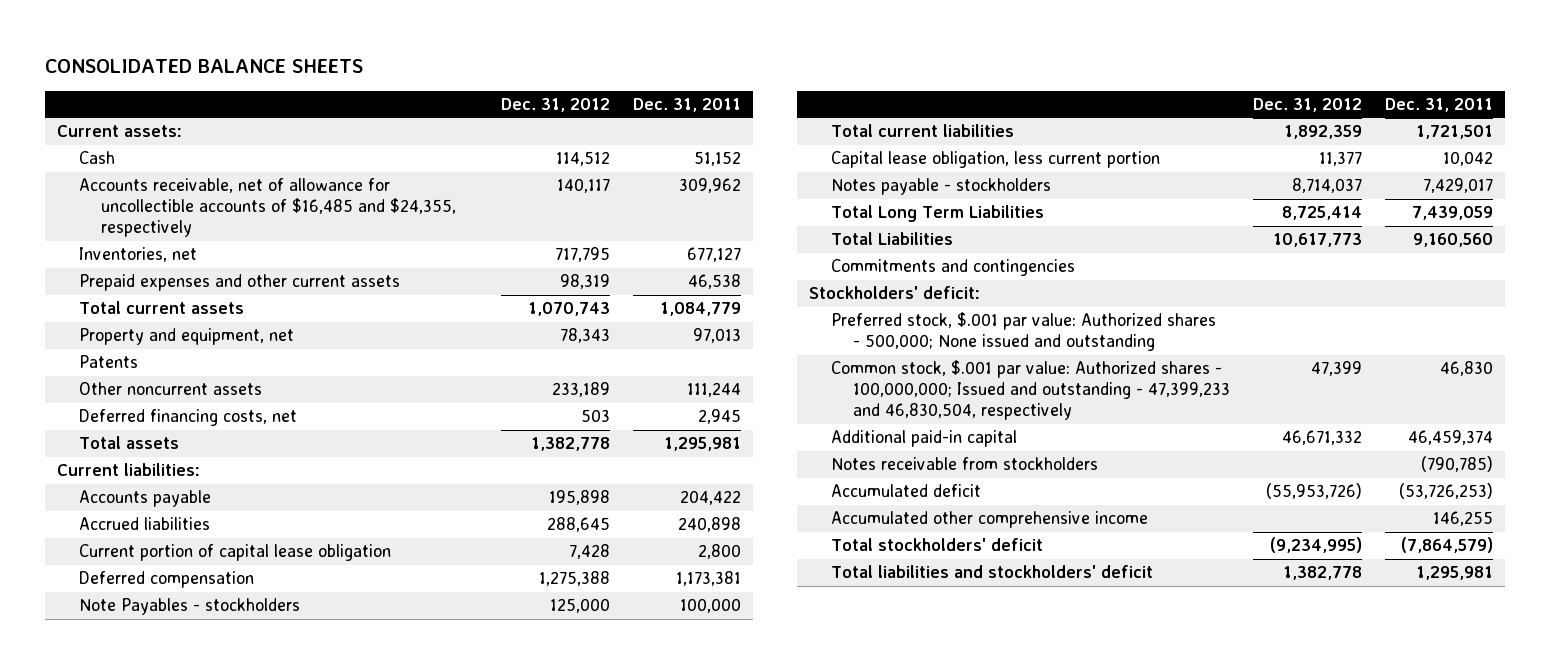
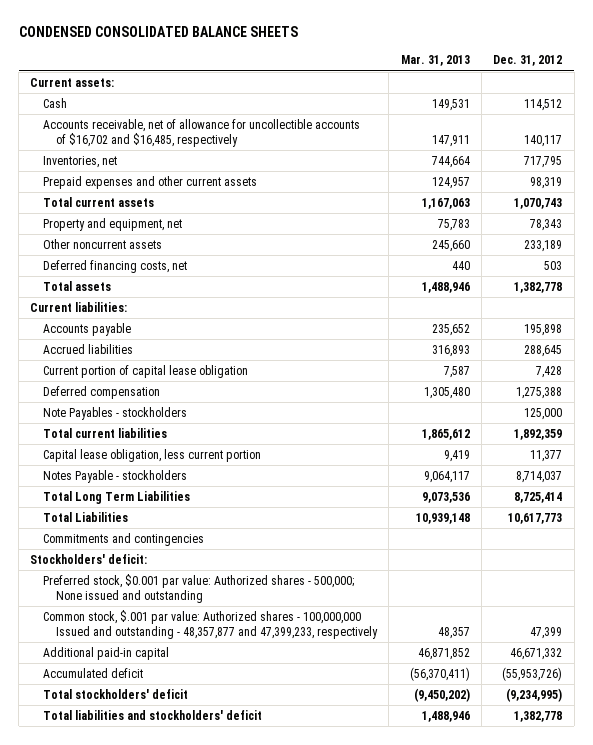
[45,58,364,73] CONSOLIDATED BALANCE SHEETS -> [18,26,298,38] CONDENSED CONSOLIDATED BALANCE SHEETS
[633,98,742,113] Dec. 31, 2011 -> none
none -> [400,55,470,67] Mar. 31, 2013
[78,178,456,238] Accounts receivable, net of allowance for uncollectible accounts of $16,485 and $24,355, respectively -> [43,119,361,147] Accounts receivable, net of allowance for uncollectible accounts of $16,702 and $16,485, respectively
[78,355,138,369] Patents -> none
[830,178,1051,196] Notes payable - stockholders -> [43,470,188,484] Notes Payable - stockholders
[830,312,1216,352] Preferred stock, $.001 par value: Authorized shares - 500,000; None issued and outstanding -> [43,574,355,603] Preferred stock, $0.001 par value: Authorized shares - 500,000; None issued and outstanding
[830,360,1230,421] Common stock, $.001 par value: Authorized shares - 100,000,000; Issued and outstanding - 47,399,233 and 46,830,504, respectively -> [43,610,378,639] Common stock, $.001 par value: Authorized shares - 100,000,000 Issued and outstanding - 48,357,877 and 47,399,233, respectively
[830,457,1098,471] Notes receivable from stockholders -> none
[830,511,1148,529] Accumulated other comprehensive income -> none

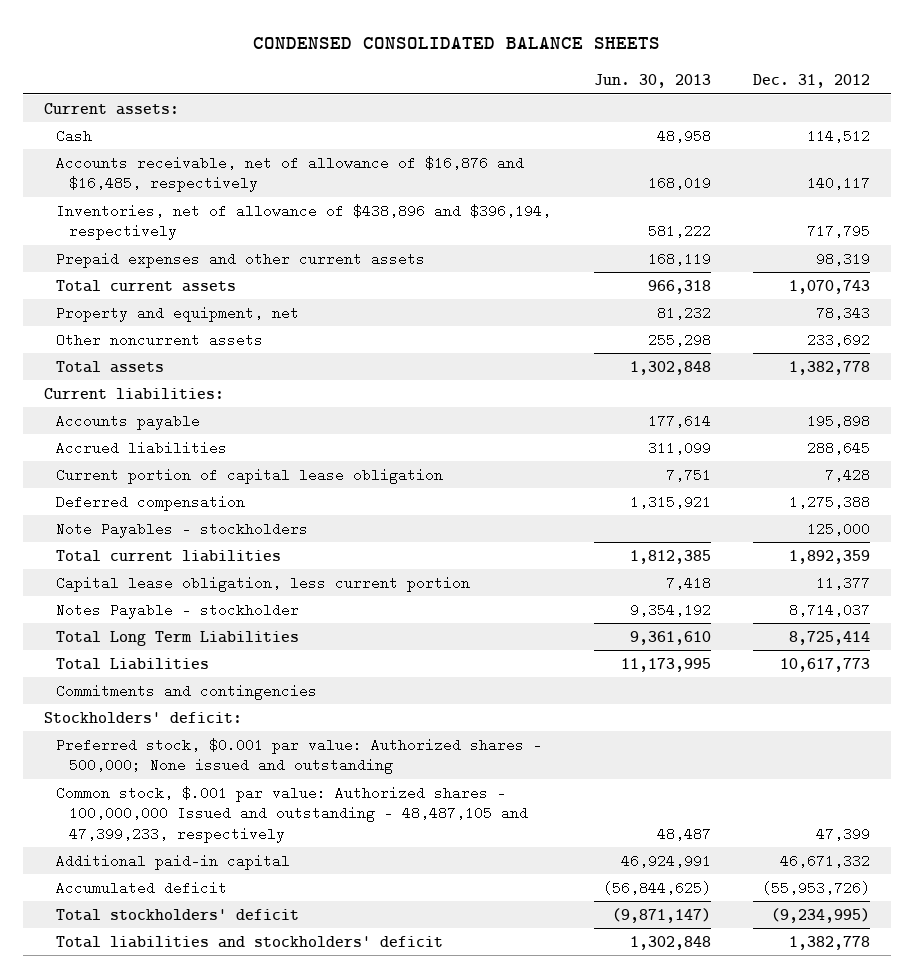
[400,55,470,67] Mar. 31, 2013 -> none
none -> [593,74,711,89] Jun. 30, 2013
[43,119,361,147] Accounts receivable, net of allowance for uncollectible accounts of $16,702 and $16,485, respectively -> [56,155,525,193] Accounts receivable, net of allowance of $16,876 and $16,485, respectively
[43,156,118,169] Inventories, net -> [56,203,552,241] Inventories, net of allowance of $438,896 and $396,194, respectively
[43,260,188,274] Deferred financing costs, net -> none
[524,240,563,253] 233,189 -> [807,332,871,347] 233,692
[43,470,188,484] Notes Payable - stockholders -> [56,602,300,619] Notes Payable - stockholder
[43,610,378,639] Common stock, $.001 par value: Authorized shares - 100,000,000 Issued and outstanding - 48,357,877 and 47,399,233, respectively -> [56,785,528,843] Common stock, $.001 par value: Authorized shares - 100,000,000 Issued and outstanding - 48,487,105 and 47,399,233, respectively

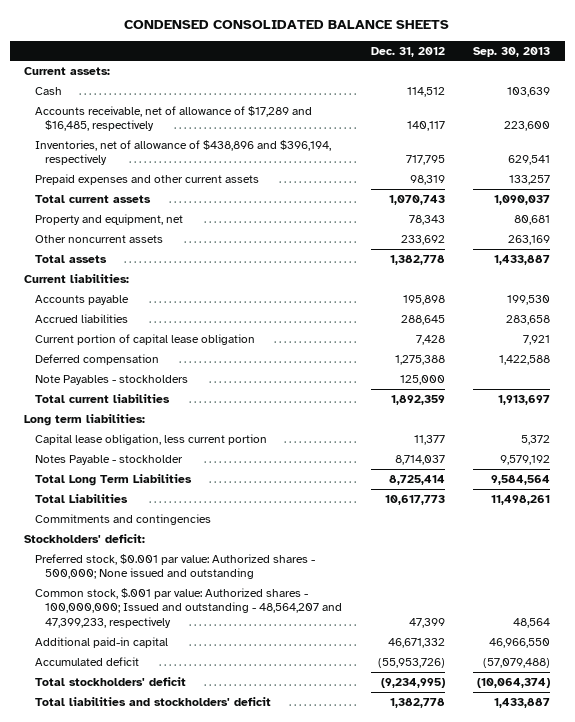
[593,74,711,89] Jun. 30, 2013 -> none
none -> [473,46,551,57] Sep. 30, 2013
[56,155,525,193] Accounts receivable, net of allowance of $16,876 and $16,485, respectively -> [34,106,312,132] Accounts receivable, net of allowance of $17,289 and $16,485, respectively
none -> [24,414,146,427] Long term liabilities:
[56,785,528,843] Common stock, $.001 par value: Authorized shares - 100,000,000 Issued and outstanding - 48,487,105 and 47,399,233, respectively -> [34,588,342,628] Common stock, $.001 par value: Authorized shares - 100,000,000; Issued and outstanding - 48,564,207 and 47,399,233, respectively

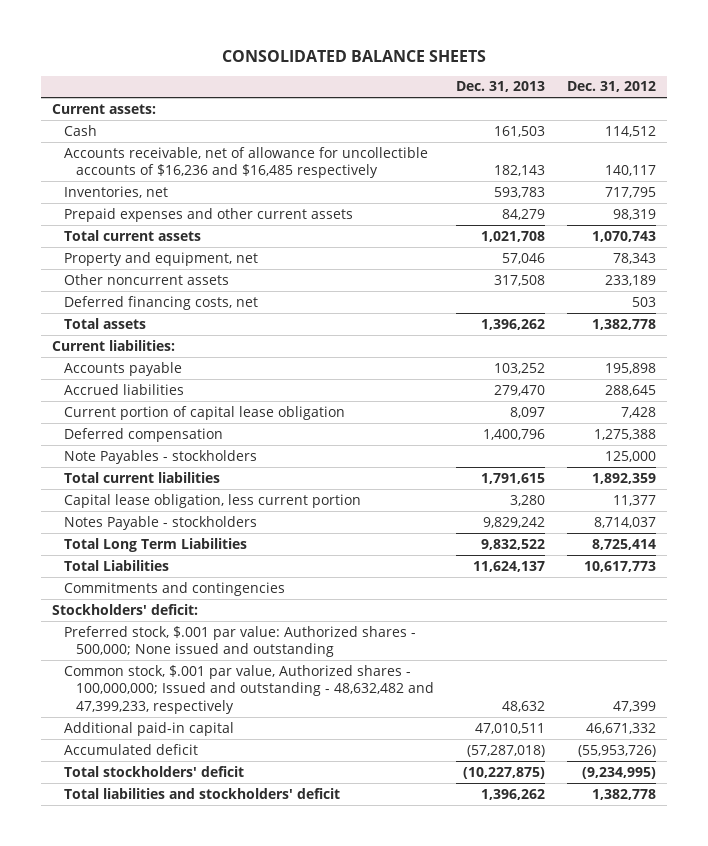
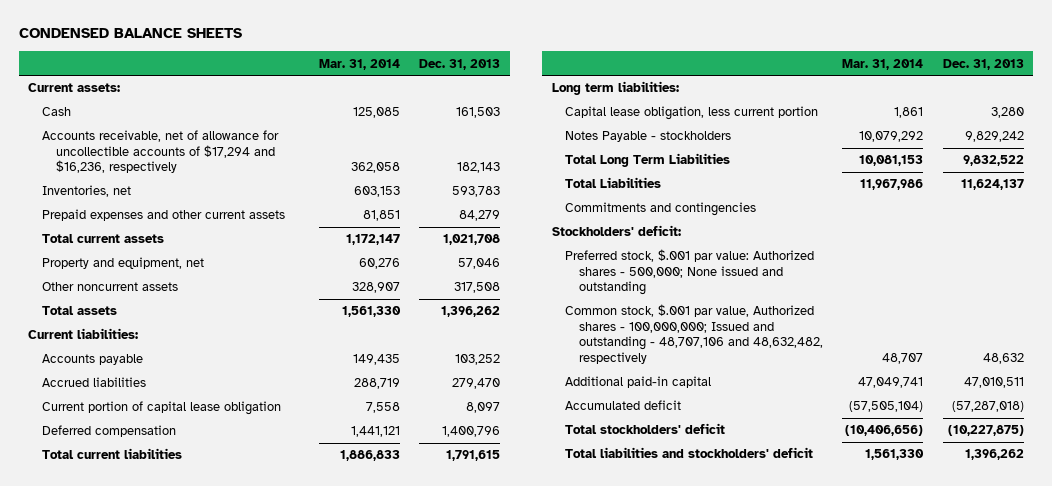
[221,50,486,63] CONSOLIDATED BALANCE SHEETS -> [18,28,242,39] CONDENSED BALANCE SHEETS
[567,81,657,93] Dec. 31, 2012 -> none
none -> [319,58,401,70] Mar. 31, 2014
[63,146,428,179] Accounts receivable, net of allowance for uncollectible accounts of $16,236 and $16,485 respectively -> [42,130,280,174] Accounts receivable, net of allowance for uncollectible accounts of $17,294 and $16,236, respectively
[63,295,258,310] Deferred financing costs, net -> none
[63,449,257,464] Note Payables - stockholders -> none
none -> [551,81,679,96] Long term liabilities:
[63,664,434,714] Common stock, $.001 par value, Authorized shares - 100,000,000; Issued and outstanding - 48,632,482 and 47,399,233, respectively -> [565,304,824,364] Common stock, $.001 par value, Authorized shares - 100,000,000; Issued and outstanding - 48,707,106 and 48,632,482, respectively

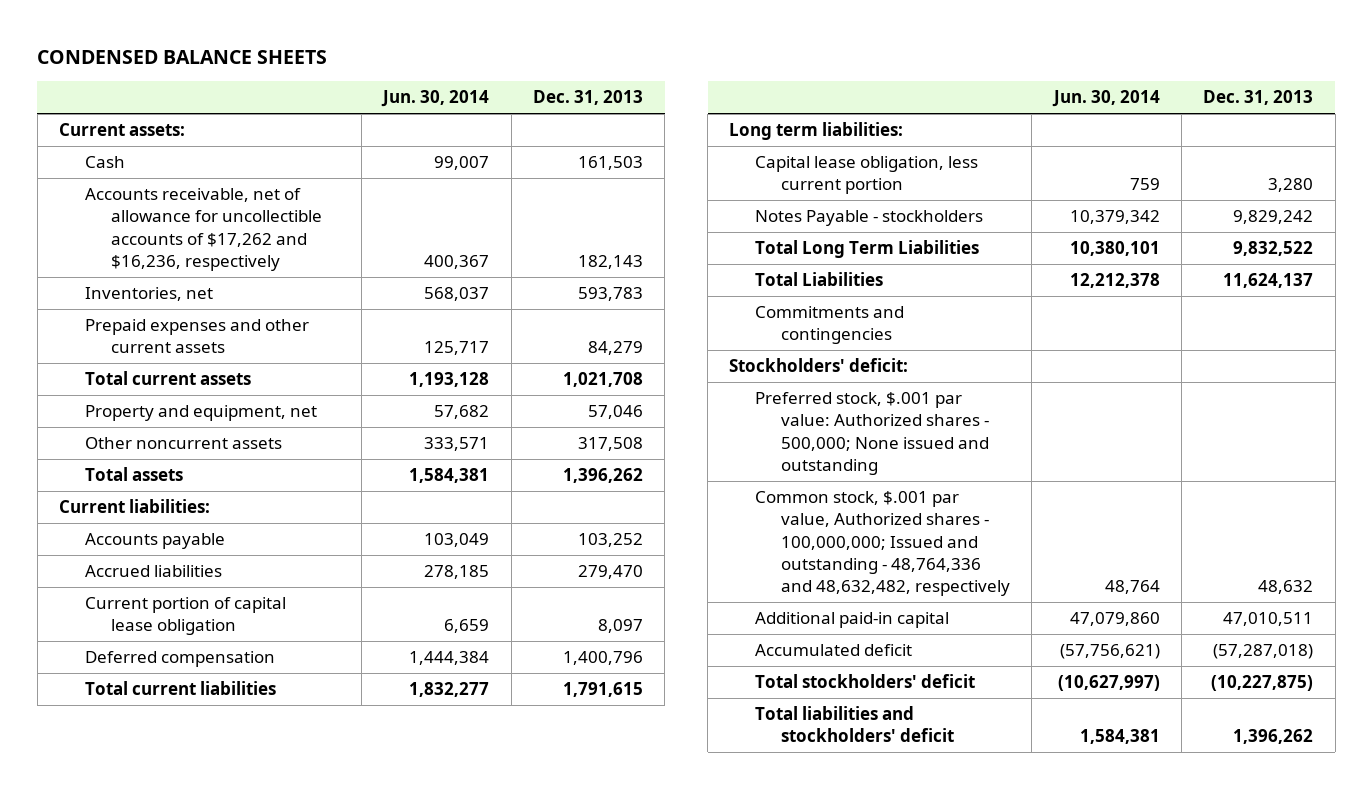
[319,58,401,70] Mar. 31, 2014 -> none
none -> [381,90,490,108] Jun. 30, 2014
[42,130,280,174] Accounts receivable, net of allowance for uncollectible accounts of $17,294 and $16,236, respectively -> [84,188,322,271] Accounts receivable, net of allowance for uncollectible accounts of $17,262 and $16,236, respectively
[565,304,824,364] Common stock, $.001 par value, Authorized shares - 100,000,000; Issued and outstanding - 48,707,106 and 48,632,482, respectively -> [755,491,1011,596] Common stock, $.001 par value, Authorized shares - 100,000,000; Issued and outstanding - 48,764,336 and 48,632,482, respectively

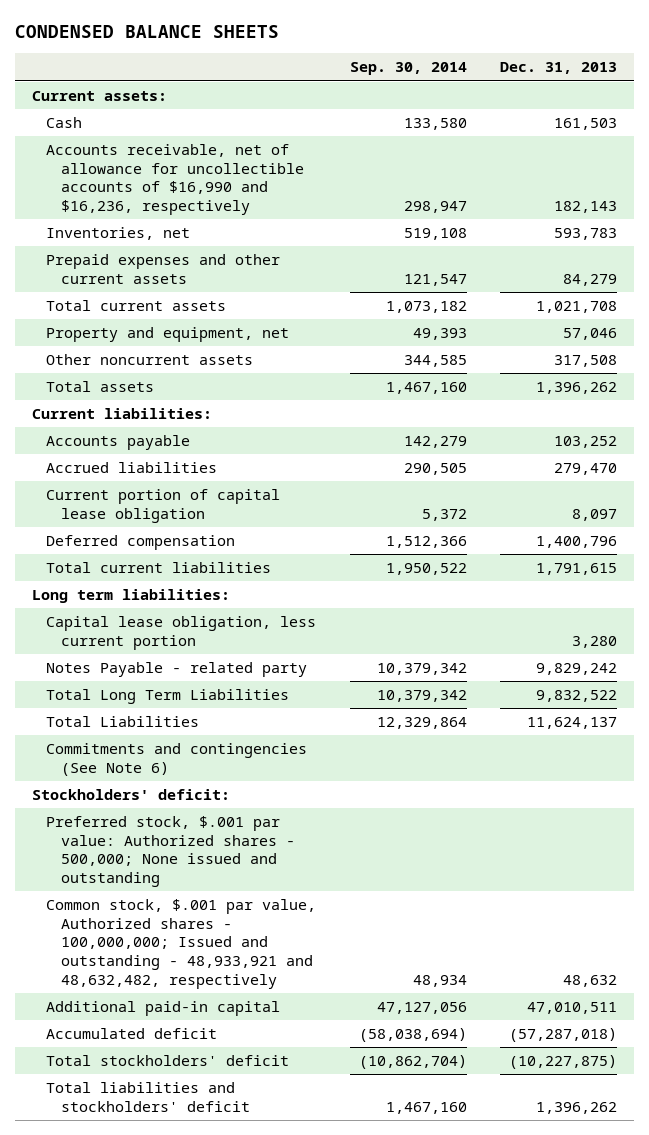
[381,90,490,108] Jun. 30, 2014 -> none
none -> [349,62,467,76] Sep. 30, 2014
[84,188,322,271] Accounts receivable, net of allowance for uncollectible accounts of $17,262 and $16,236, respectively -> [46,144,305,216] Accounts receivable, net of allowance for uncollectible accounts of $16,990 and $16,236, respectively
[755,210,984,227] Notes Payable - stockholders -> [46,662,308,678] Notes Payable - related party
[755,306,905,345] Commitments and contingencies -> [46,743,308,776] Commitments and contingencies (See Note 6)
[755,491,1011,596] Common stock, $.001 par value, Authorized shares - 100,000,000; Issued and outstanding - 48,764,336 and 48,632,482, respectively -> [46,899,317,989] Common stock, $.001 par value, Authorized shares - 100,000,000; Issued and outstanding - 48,933,921 and 48,632,482, respectively

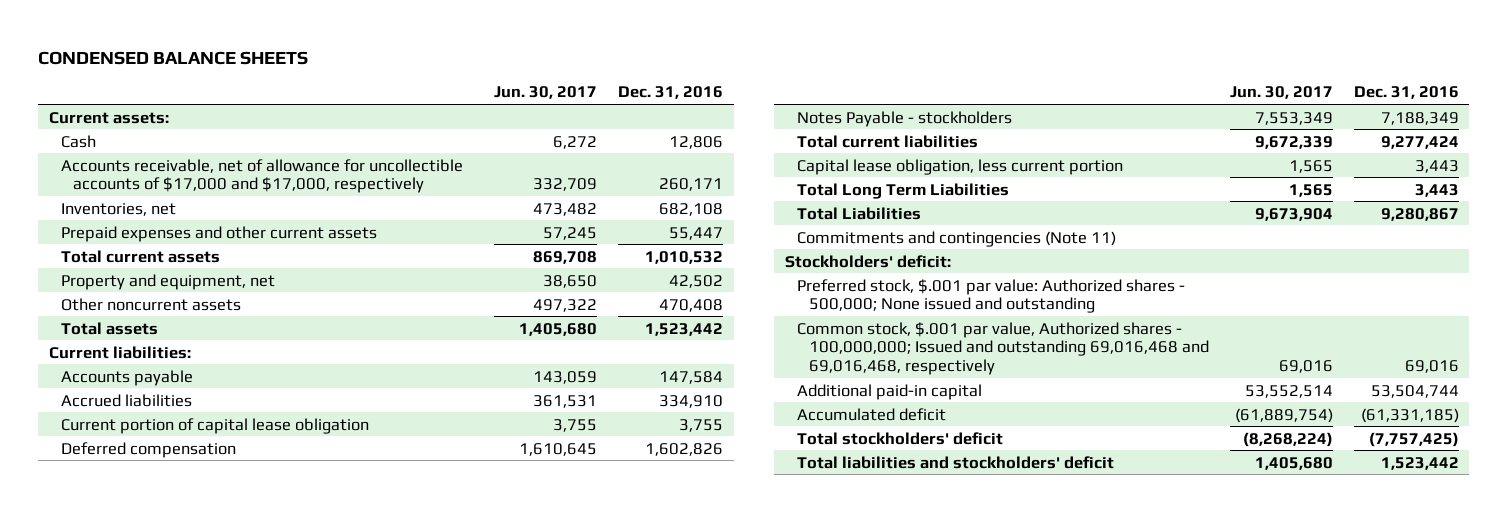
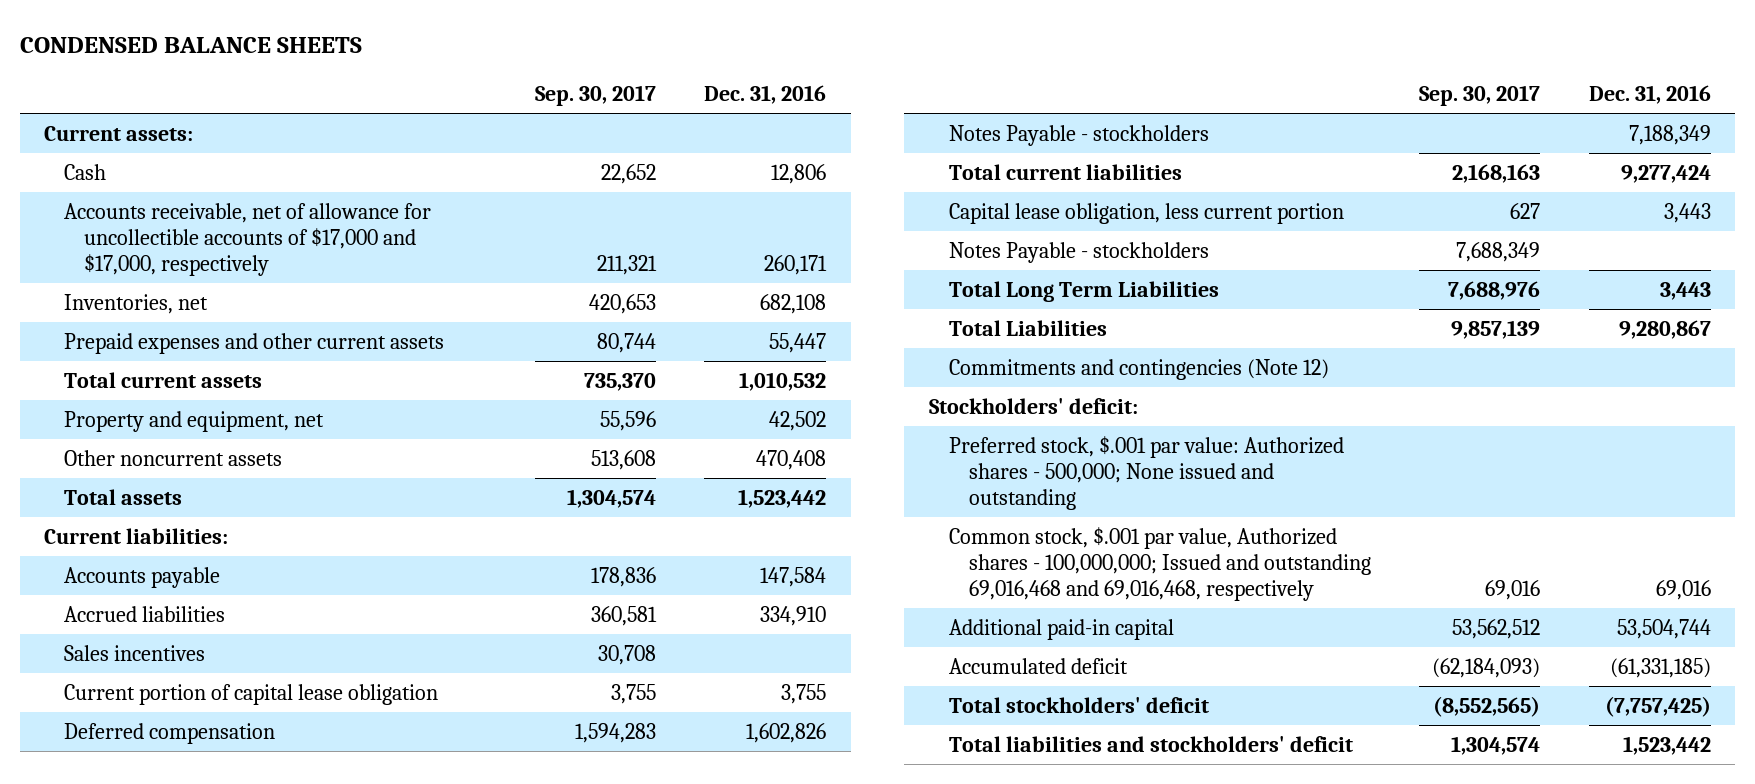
[494,86,598,100] Jun. 30, 2017 -> none
none -> [534,85,656,107] Sep. 30, 2017
none -> [64,644,206,661] Sales incentives
none -> [948,241,1209,263] Notes Payable - stockholders
[796,230,1116,247] Commitments and contingencies (Note 11) -> [948,358,1329,380] Commitments and contingencies (Note 12)

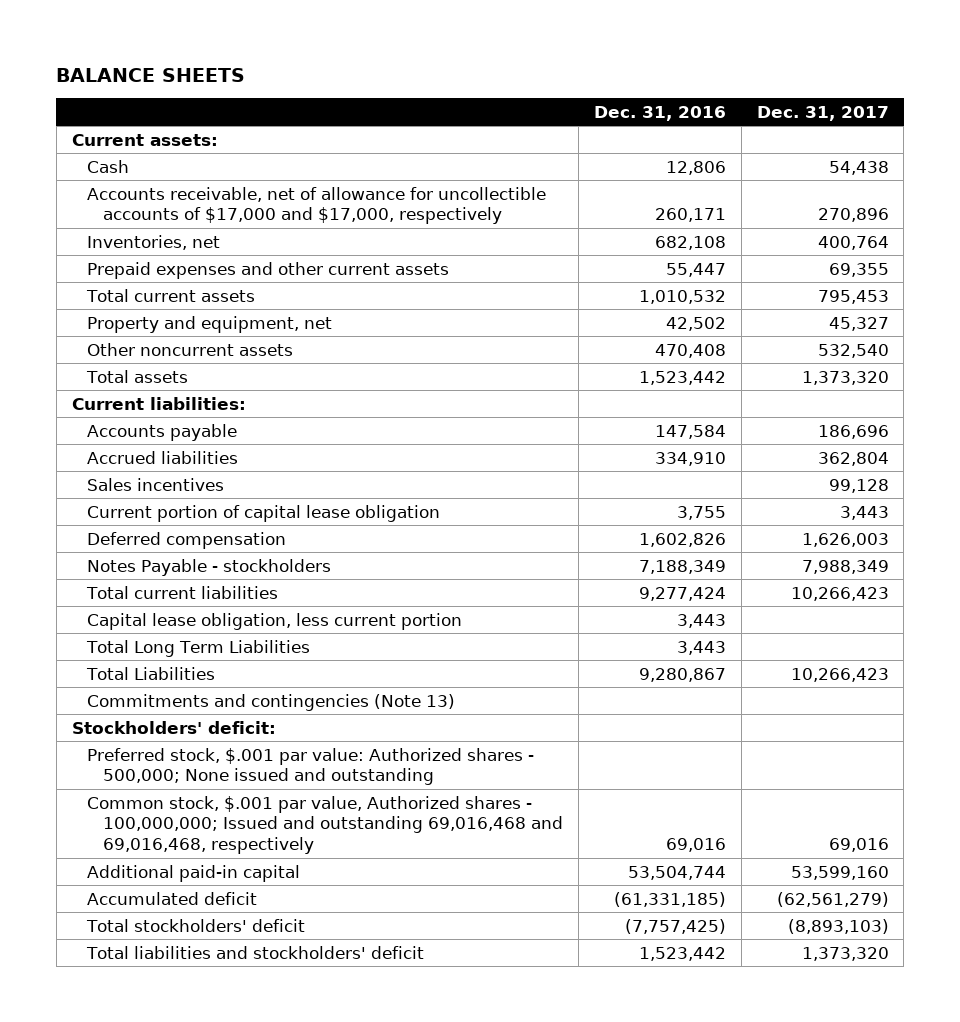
[19,37,362,54] CONDENSED BALANCE SHEETS -> [56,67,246,82] BALANCE SHEETS
[534,85,656,107] Sep. 30, 2017 -> none
none -> [756,105,889,121] Dec. 31, 2017
[948,241,1209,263] Notes Payable - stockholders -> none
[948,358,1329,380] Commitments and contingencies (Note 12) -> [87,693,456,711] Commitments and contingencies (Note 13)

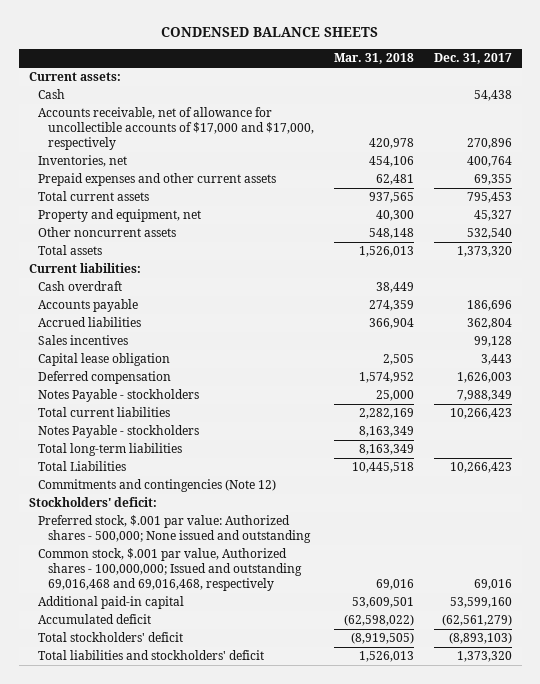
[56,67,246,82] BALANCE SHEETS -> [161,27,379,38] CONDENSED BALANCE SHEETS
[593,105,726,121] Dec. 31, 2016 -> none
none -> [333,53,414,65] Mar. 31, 2018
none -> [38,281,123,292] Cash overdraft
[87,504,441,522] Current portion of capital lease obligation -> [38,353,171,367] Capital lease obligation
[87,612,463,630] Capital lease obligation, less current portion -> none
none -> [38,425,200,439] Notes Payable - stockholders
[86,639,311,657] Total Long Term Liabilities -> [38,443,183,457] Total long-term liabilities
[87,693,456,711] Commitments and contingencies (Note 13) -> [38,479,277,493] Commitments and contingencies (Note 12)

